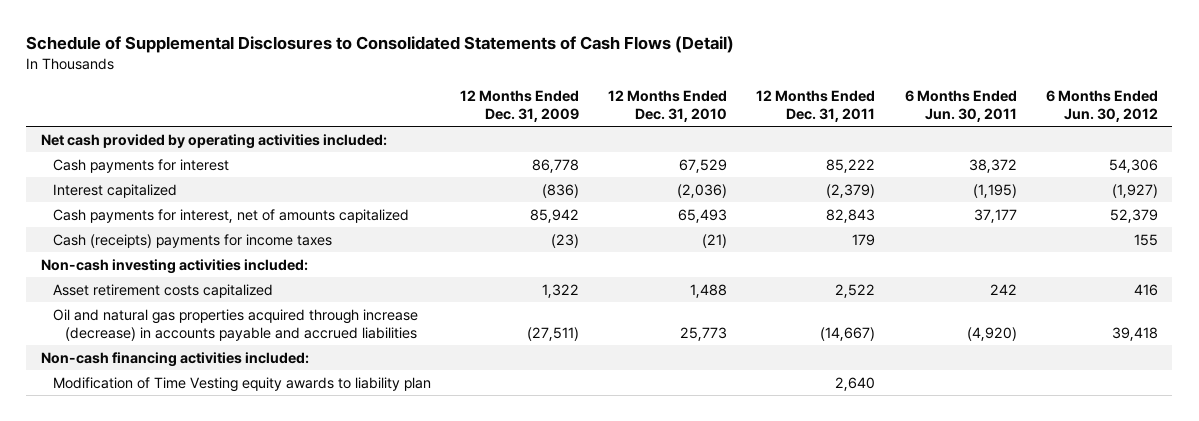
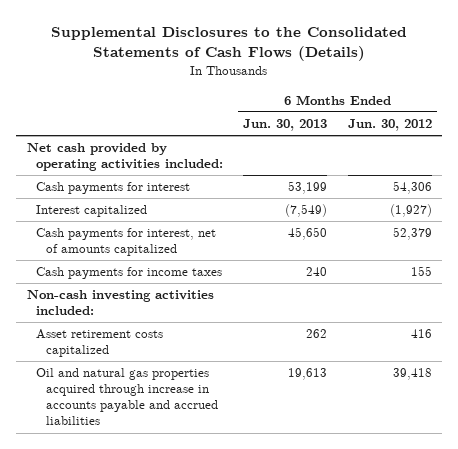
[26,36,735,54] Schedule of Supplemental Disclosures to Consolidated Statements of Cash Flows (Detail) -> [51,26,408,62] Supplemental Disclosures to the Consolidated Statements of Cash Flows (Details)
[460,89,580,122] 12 Months Ended Dec. 31, 2009 -> none
[608,89,728,122] 12 Months Ended Dec. 31, 2010 -> none
[756,89,876,122] 12 Months Ended Dec. 31, 2011 -> none
[904,89,1017,122] 6 Months Ended Jun. 30, 2011 -> none
none -> [243,118,328,131] Jun. 30, 2013
[53,233,333,248] Cash (receipts) payments for income taxes -> [36,267,223,280] Cash payments for income taxes
[40,351,309,367] Non-cash financing activities included: -> none
[53,376,432,392] Modification of Time Vesting equity awards to liability plan -> none
[53,308,419,341] Oil and natural gas properties acquired through increase (decrease) in accounts payable and accrued liabilities -> [36,368,218,426] Oil and natural gas properties acquired through increase in accounts payable and accrued liabilities

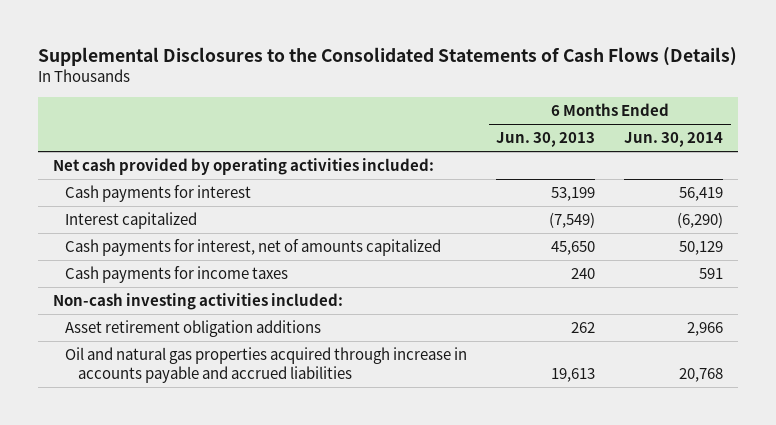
[347,118,432,131] Jun. 30, 2012 -> none
none -> [624,132,724,148] Jun. 30, 2014
[36,329,164,358] Asset retirement costs capitalized -> [65,320,322,338] Asset retirement obligation additions

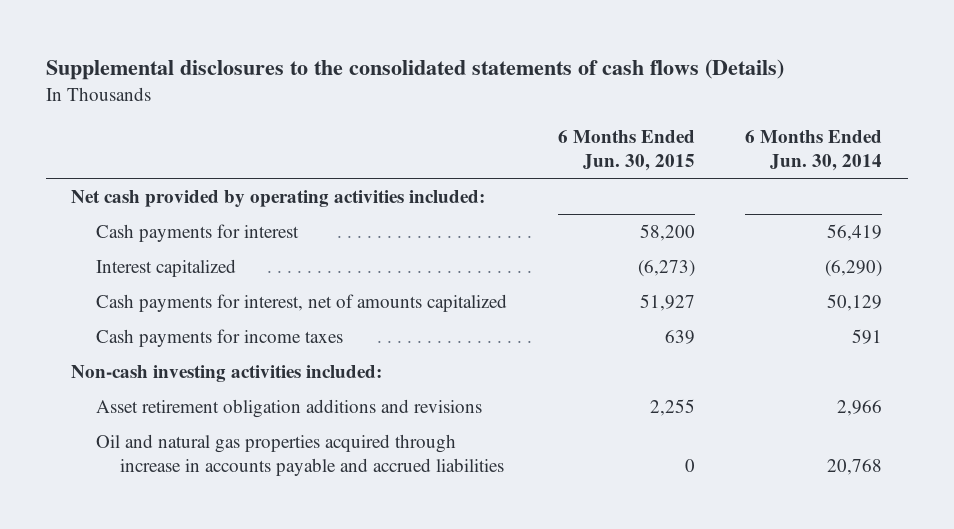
[38,46,738,66] Supplemental Disclosures to the Consolidated Statements of Cash Flows (Details) -> [45,59,784,81] Supplemental disclosures to the consolidated statements of cash flows (Details)
[496,132,596,148] Jun. 30, 2013 -> none
none -> [557,130,695,172] 6 Months Ended Jun. 30, 2015
[65,320,322,338] Asset retirement obligation additions -> [95,398,482,418] Asset retirement obligation additions and revisions

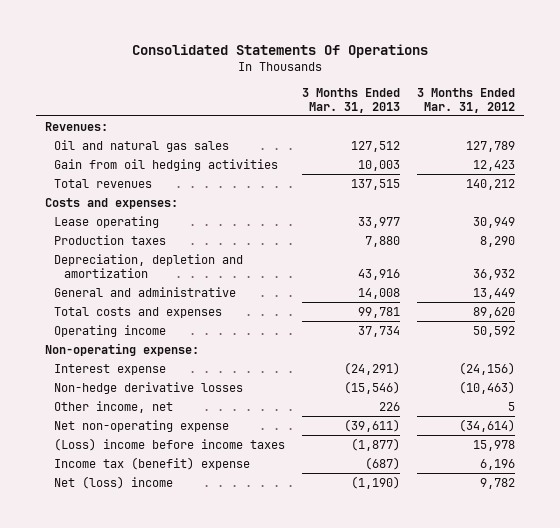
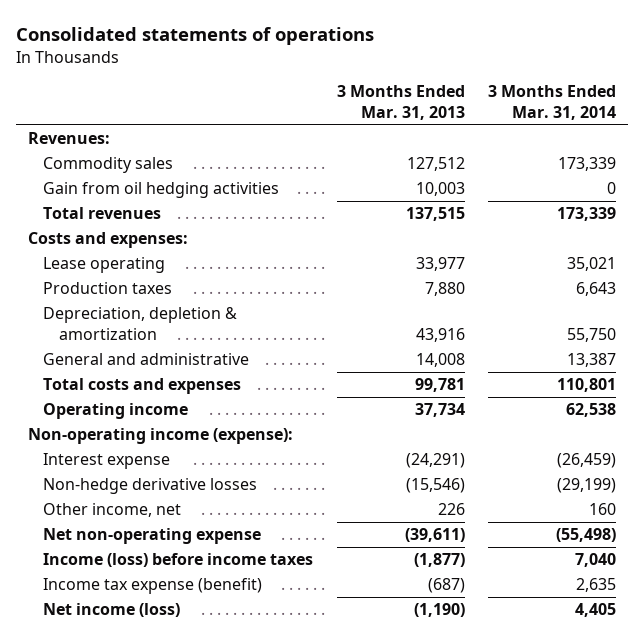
[131,43,428,58] Consolidated Statements Of Operations -> [15,26,374,45] Consolidated statements of operations
[417,87,516,113] 3 Months Ended Mar. 31, 2012 -> none
none -> [488,85,617,120] 3 Months Ended Mar. 31, 2014
[54,139,230,152] Oil and natural gas sales -> [43,157,174,174] Commodity sales
[54,253,244,278] Depreciation, depletion and amortization -> [43,307,238,341] Depreciation, depletion & amortization
[44,342,199,356] Non-operating expense: -> [27,428,293,445] Non-operating income (expense):
[54,437,286,451] (Loss) income before income taxes -> [43,553,314,568] Income (loss) before income taxes
[54,456,251,470] Income tax (benefit) expense -> [43,578,263,595] Income tax expense (benefit)
[54,475,174,489] Net (loss) income -> [43,603,181,618] Net income (loss)

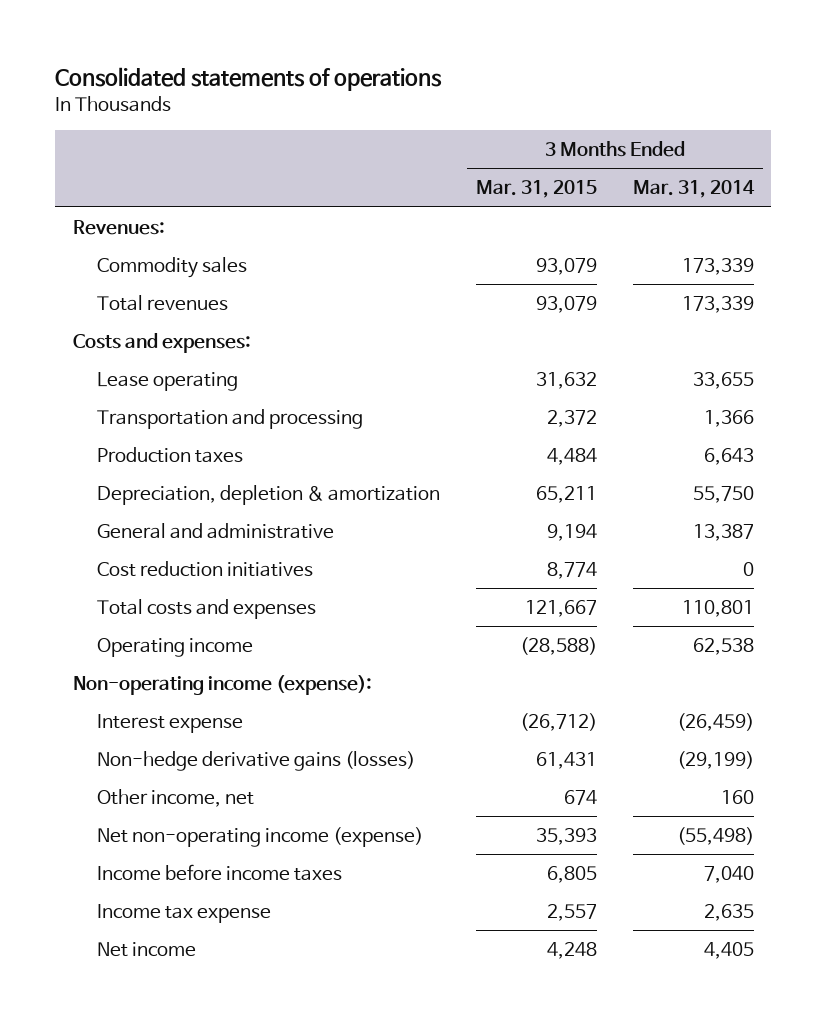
[336,85,465,120] 3 Months Ended Mar. 31, 2013 -> none
none -> [476,180,598,199] Mar. 31, 2015
[43,182,280,199] Gain from oil hedging activities -> none
[567,257,617,272] 35,021 -> [692,372,754,390] 33,655
none -> [97,409,364,430] Transportation and processing
none -> [97,561,314,578] Cost reduction initiatives
[43,478,258,495] Non-hedge derivative losses -> [97,751,416,772] Non-hedge derivative gains (losses)
[43,528,262,545] Net non-operating expense -> [97,827,424,848] Net non-operating income (expense)
[43,553,314,568] Income (loss) before income taxes -> [97,864,343,882] Income before income taxes
[43,578,263,595] Income tax expense (benefit) -> [97,904,272,924] Income tax expense
[43,603,181,618] Net income (loss) -> [97,942,197,958] Net income

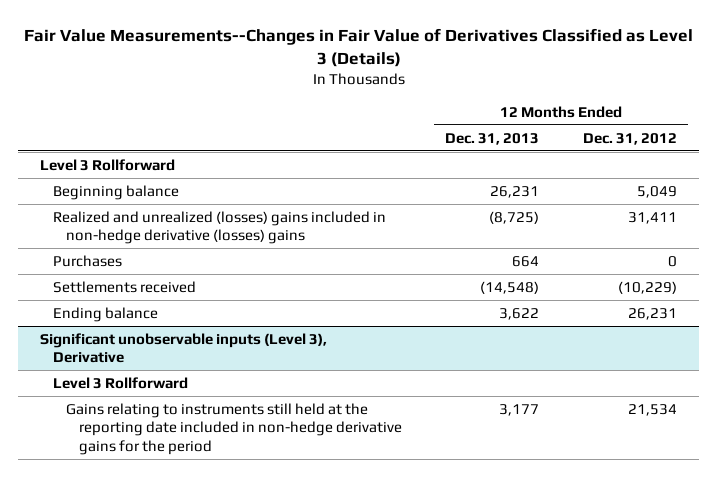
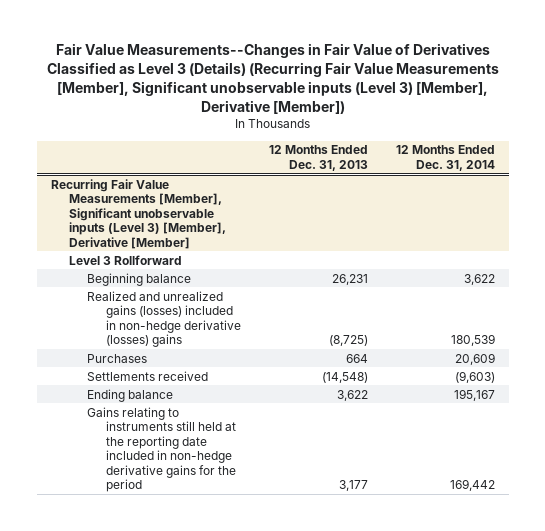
[23,28,693,68] Fair Value Measurements--Changes in Fair Value of Derivatives Classified as Level 3 (Details) -> [46,43,499,115] Fair Value Measurements--Changes in Fair Value of Derivatives Classified as Level 3 (Details) (Recurring Fair Value Measurements [Member], Significant unobservable inputs (Level 3) [Member], Derivative [Member])
[583,132,678,145] Dec. 31, 2012 -> none
none -> [395,145,495,171] 12 Months Ended Dec. 31, 2014
none -> [50,178,226,249] Recurring Fair Value Measurements [Member], Significant unobservable inputs (Level 3) [Member], Derivative [Member]
[52,210,386,245] Realized and unrealized (losses) gains included in non-hedge derivative (losses) gains -> [87,290,241,348] Realized and unrealized gains (losses) included in non-hedge derivative (losses) gains
[39,332,327,364] Significant unobservable inputs (Level 3), Derivative -> none
[52,376,188,389] Level 3 Rollforward -> none

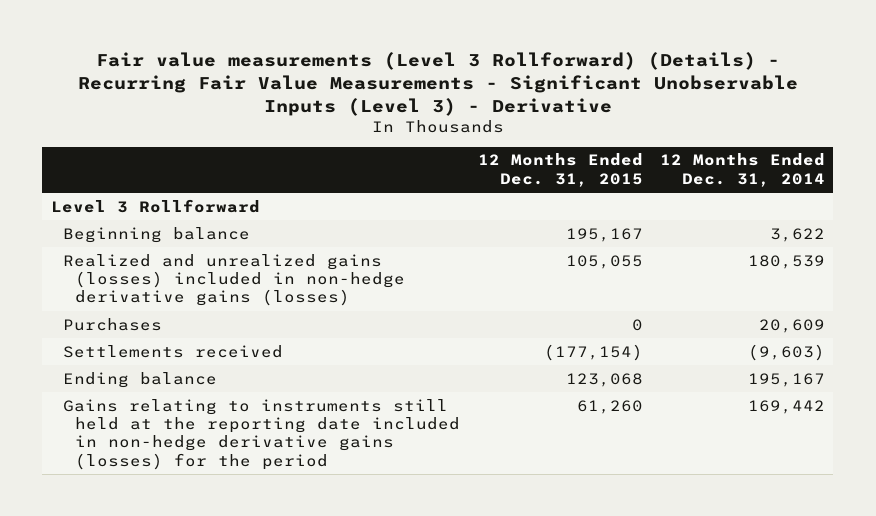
[46,43,499,115] Fair Value Measurements--Changes in Fair Value of Derivatives Classified as Level 3 (Details) (Recurring Fair Value Measurements [Member], Significant unobservable inputs (Level 3) [Member], Derivative [Member]) -> [77,51,798,116] Fair value measurements (Level 3 Rollforward) (Details) - Recurring Fair Value Measurements - Significant Unobservable Inputs (Level 3) - Derivative
[268,145,368,171] 12 Months Ended Dec. 31, 2013 -> none
none -> [477,153,643,187] 12 Months Ended Dec. 31, 2015
[50,178,226,249] Recurring Fair Value Measurements [Member], Significant unobservable inputs (Level 3) [Member], Derivative [Member] -> none
[87,290,241,348] Realized and unrealized gains (losses) included in non-hedge derivative (losses) gains -> [63,253,406,307] Realized and unrealized gains (losses) included in non-hedge derivative gains (losses)
[87,406,236,493] Gains relating to instruments still held at the reporting date included in non-hedge derivative gains for the period -> [63,398,461,470] Gains relating to instruments still held at the reporting date included in non-hedge derivative gains (losses) for the period

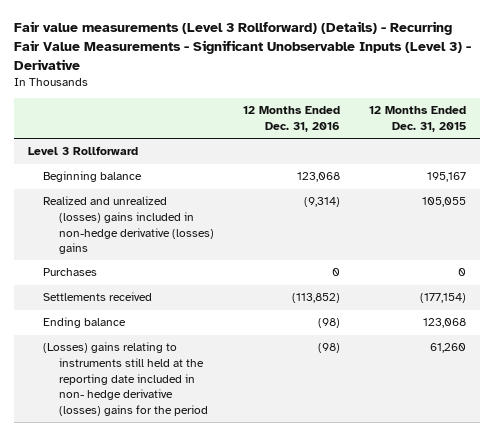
[659,153,825,187] 12 Months Ended Dec. 31, 2014 -> none
none -> [242,106,340,132] 12 Months Ended Dec. 31, 2016
[63,253,406,307] Realized and unrealized gains (losses) included in non-hedge derivative gains (losses) -> [43,196,214,255] Realized and unrealized (losses) gains included in non-hedge derivative (losses) gains
[63,398,461,470] Gains relating to instruments still held at the reporting date included in non-hedge derivative gains (losses) for the period -> [43,342,208,416] (Losses) gains relating to instruments still held at the reporting date included in non- hedge derivative (losses) gains for the period

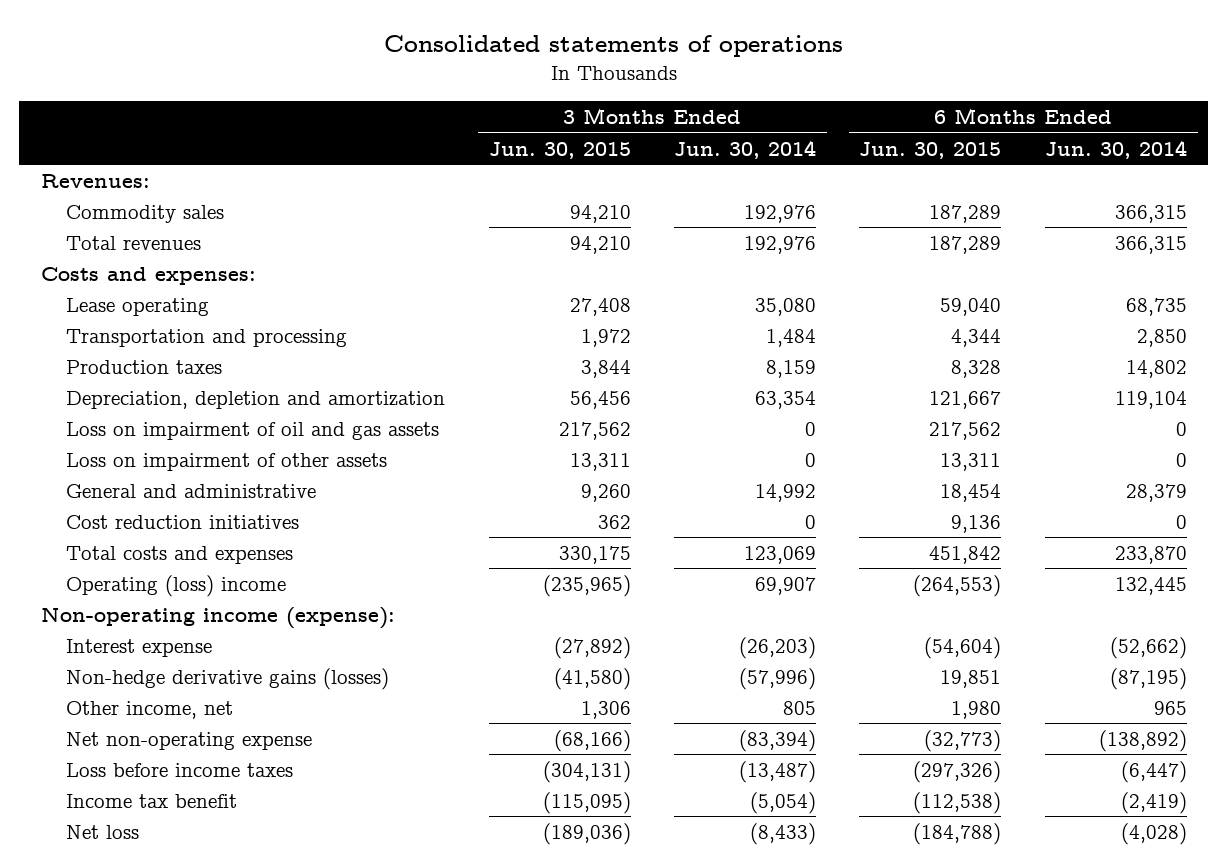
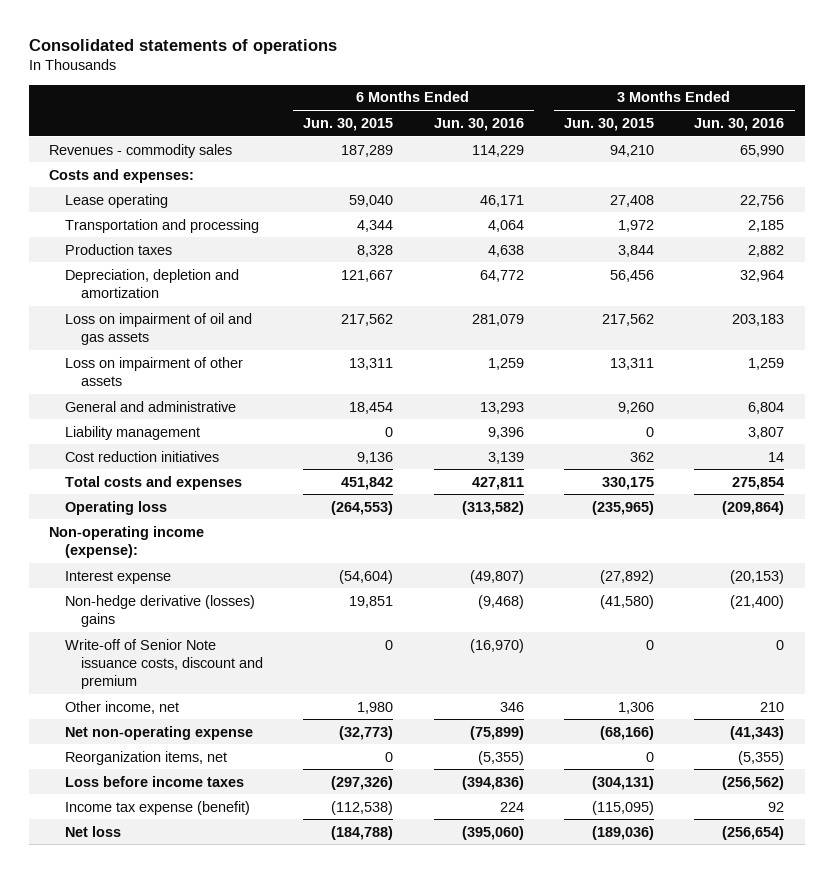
[674,139,817,159] Jun. 30, 2014 -> none
[1044,139,1187,159] Jun. 30, 2014 -> none
none -> [433,117,524,131] Jun. 30, 2016
none -> [694,117,785,131] Jun. 30, 2016
[40,173,150,188] Revenues: -> none
[66,235,202,250] Total revenues -> none
[66,204,225,223] Commodity sales -> [49,143,233,158] Revenues - commodity sales
none -> [64,425,200,440] Liability management
[66,574,287,597] Operating (loss) income -> [64,500,167,515] Operating loss
[66,667,390,690] Non-hedge derivative gains (losses) -> [64,594,255,627] Non-hedge derivative (losses) gains
none -> [64,638,263,690] Write-off of Senior Note issuance costs, discount and premium
none -> [64,750,227,765] Reorganization items, net
[66,793,238,808] Income tax benefit -> [64,800,250,815] Income tax expense (benefit)

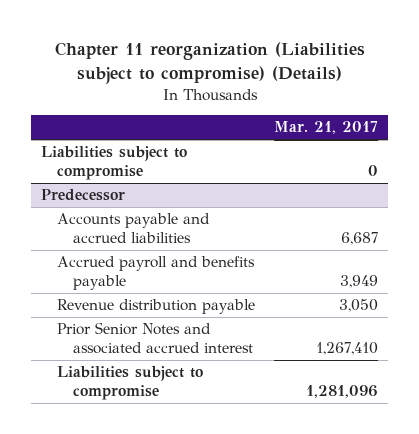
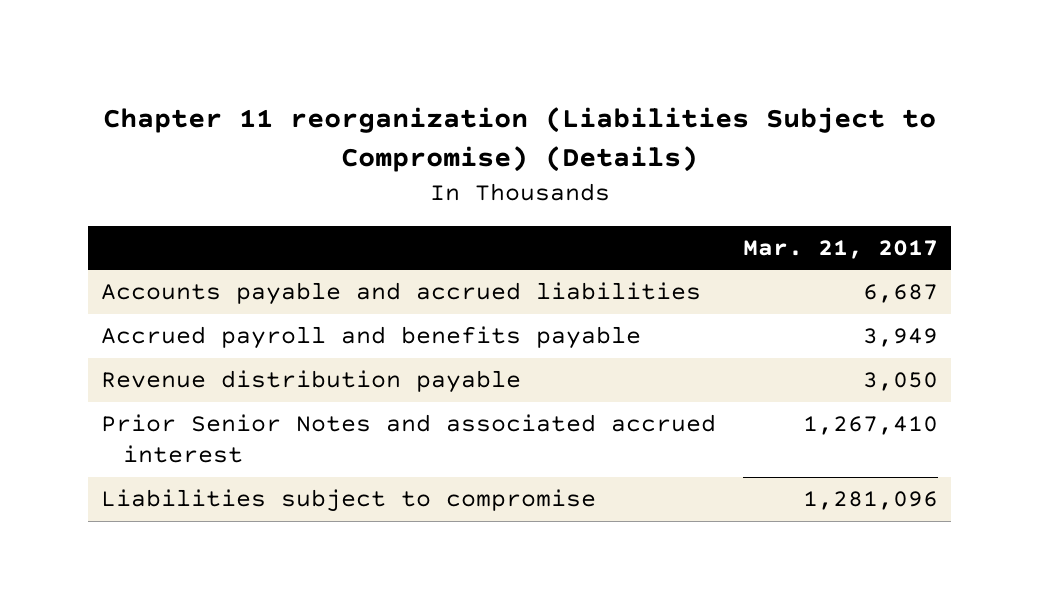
[54,42,365,85] Chapter 11 reorganization (Liabilities subject to compromise) (Details) -> [102,107,936,173] Chapter 11 reorganization (Liabilities Subject to Compromise) (Details)
[41,146,188,181] Liabilities subject to compromise -> none
[41,189,126,202] Predecessor -> none

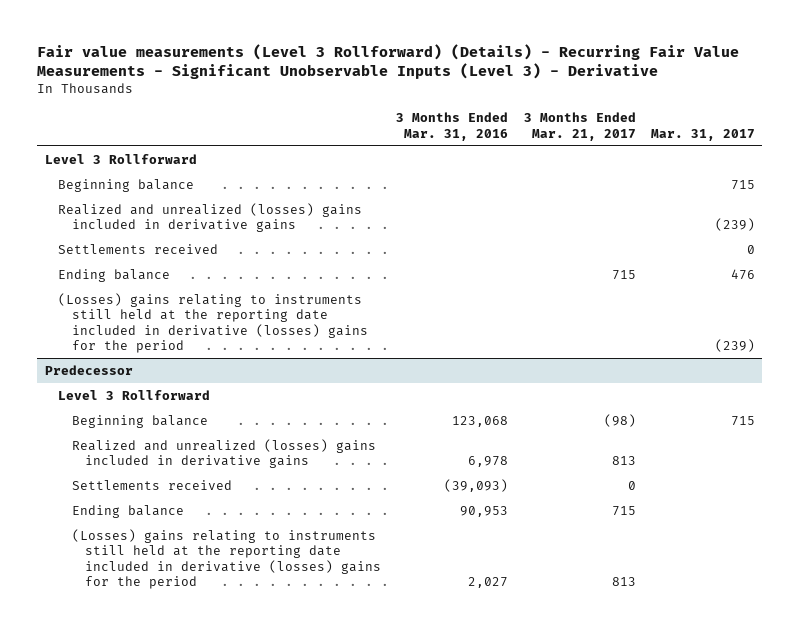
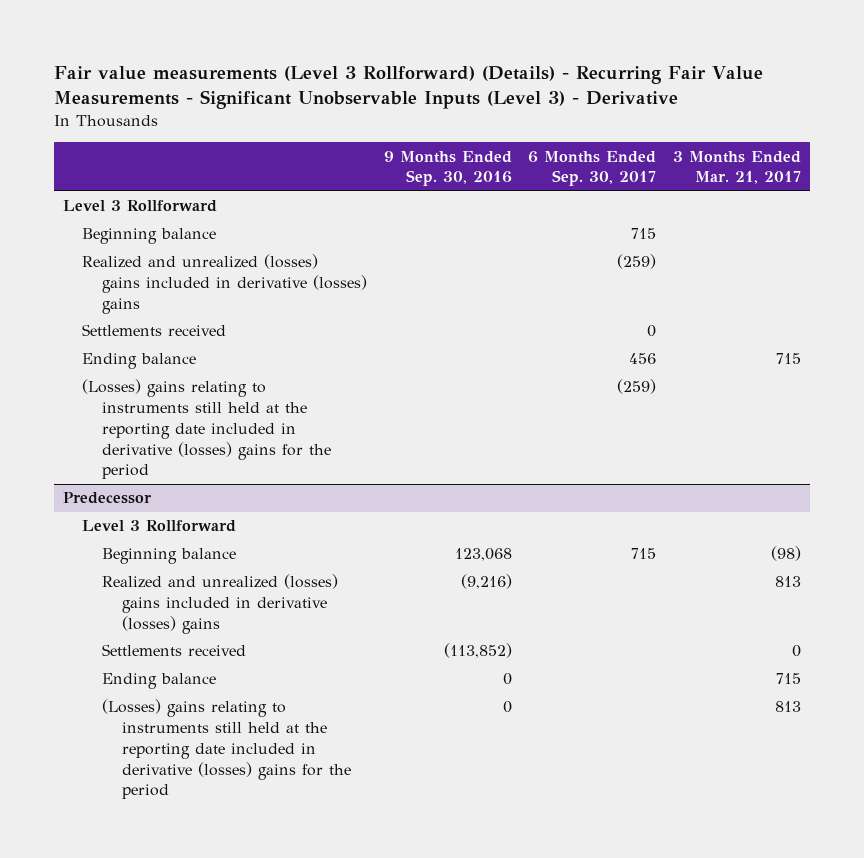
[396,112,509,141] 3 Months Ended Mar. 31, 2016 -> none
[650,128,755,141] Mar. 31, 2017 -> none
none -> [383,150,512,187] 9 Months Ended Sep. 30, 2016
none -> [528,150,657,187] 6 Months Ended Sep. 30, 2017
[58,202,363,233] Realized and unrealized (losses) gains included in derivative gains -> [82,254,367,314] Realized and unrealized (losses) gains included in derivative (losses) gains
[71,438,376,469] Realized and unrealized (losses) gains included in derivative gains -> [101,574,338,634] Realized and unrealized (losses) gains included in derivative (losses) gains

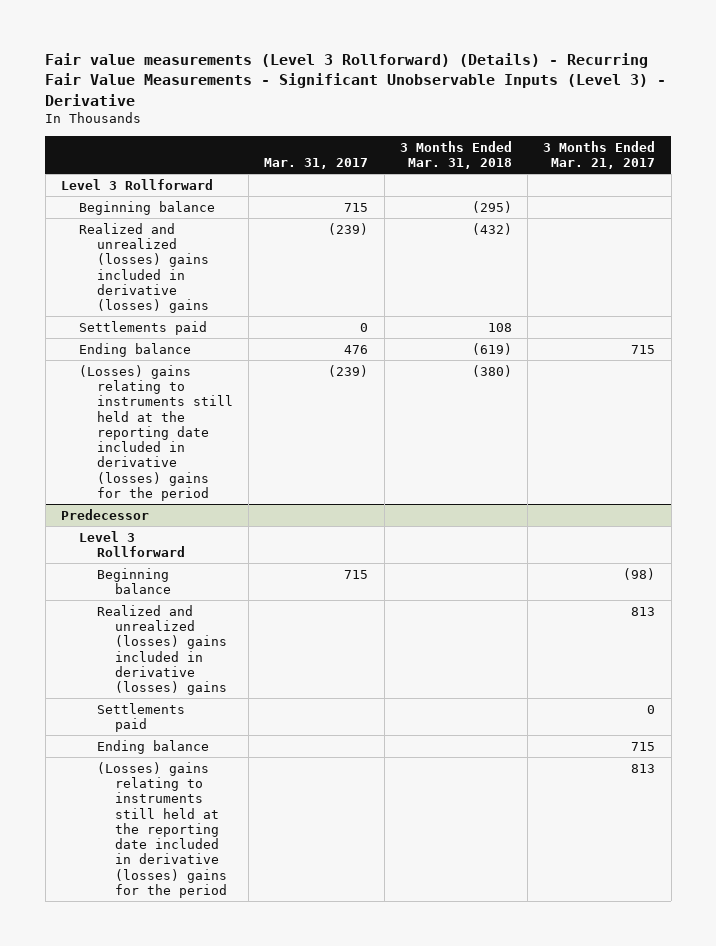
[383,150,512,187] 9 Months Ended Sep. 30, 2016 -> none
[528,150,657,187] 6 Months Ended Sep. 30, 2017 -> none
none -> [264,158,369,170] Mar. 31, 2017
none -> [399,140,512,170] 3 Months Ended Mar. 31, 2018
[82,324,227,337] Settlements received -> [78,320,207,335] Settlements paid
[101,644,246,657] Settlements received -> [96,702,185,732] Settlements paid

